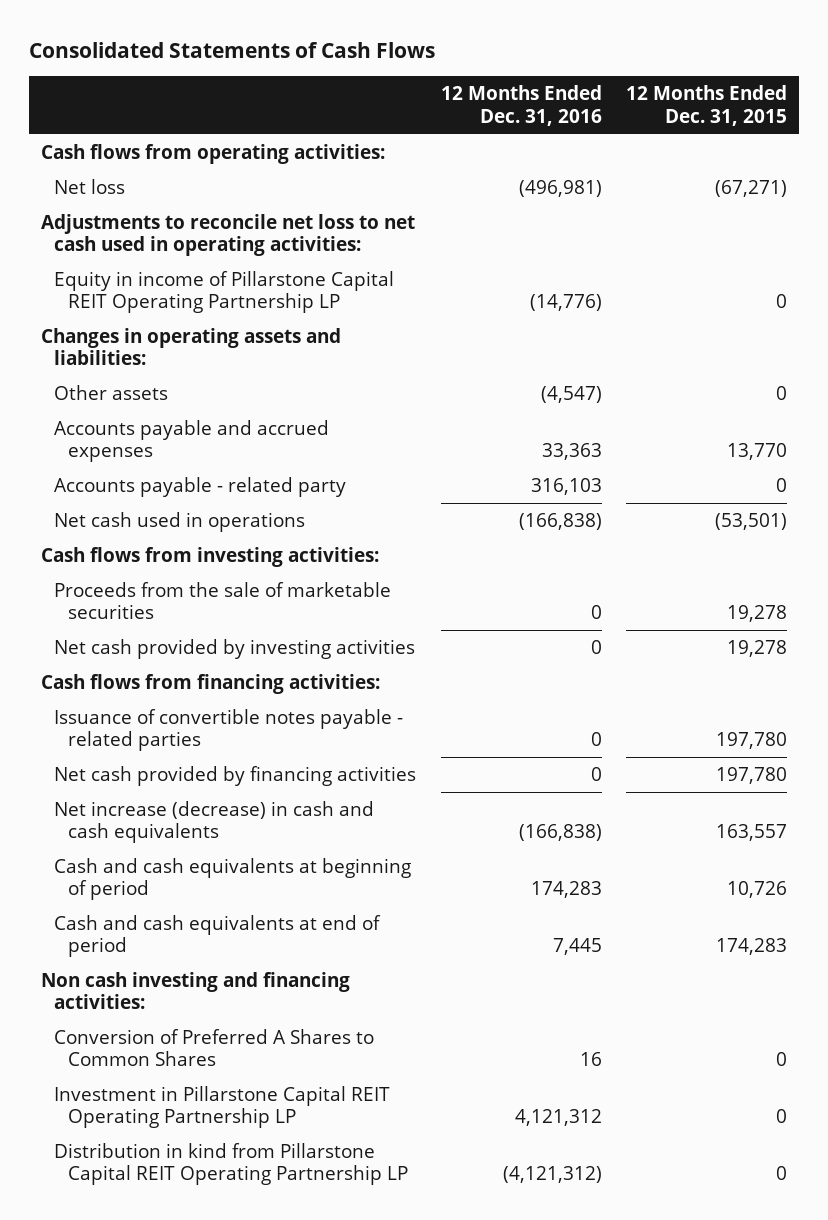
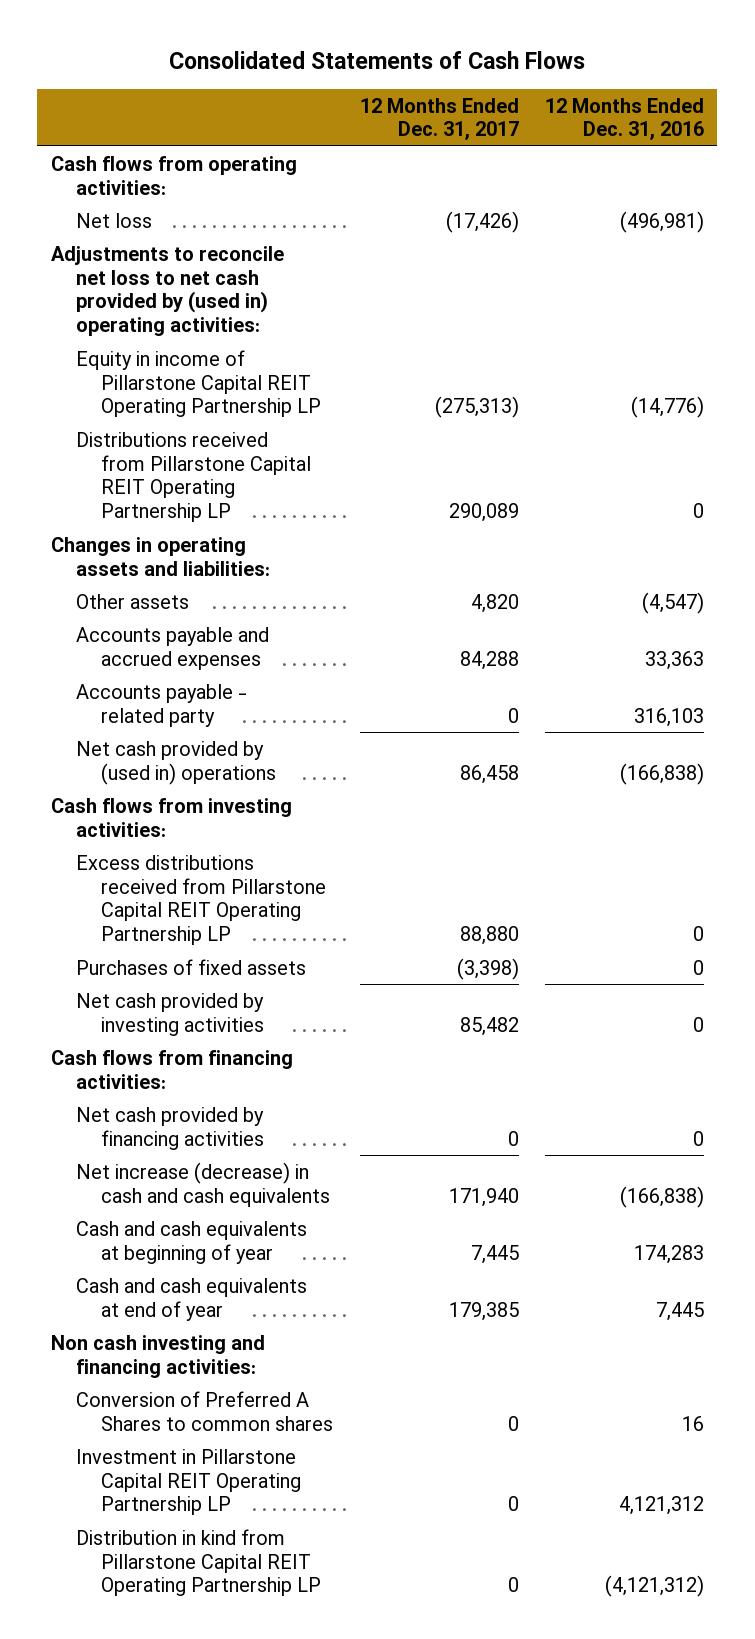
[626,85,788,126] 12 Months Ended Dec. 31, 2015 -> none
none -> [359,97,519,141] 12 Months Ended Dec. 31, 2017
[41,214,416,257] Adjustments to reconcile net loss to net cash used in operating activities: -> [50,245,284,337] Adjustments to reconcile net loss to net cash provided by (used in) operating activities:
none -> [75,431,312,523] Distributions received from Pillarstone Capital REIT Operating Partnership LP
[54,512,306,533] Net cash used in operations -> [75,740,277,785] Net cash provided by (used in) operations
[54,582,392,620] Proceeds from the sale of marketable securities -> none
none -> [75,854,327,946] Excess distributions received from Pillarstone Capital REIT Operating Partnership LP
none -> [75,958,306,975] Purchases of fixed assets
[54,709,404,752] Issuance of convertible notes payable - related parties -> none
[54,858,412,901] Cash and cash equivalents at beginning of period -> [75,1220,307,1264] Cash and cash equivalents at beginning of year
[54,915,382,958] Cash and cash equivalents at end of period -> [75,1277,307,1321] Cash and cash equivalents at end of year
[54,1029,375,1067] Conversion of Preferred A Shares to Common Shares -> [75,1390,334,1431] Conversion of Preferred A Shares to common shares

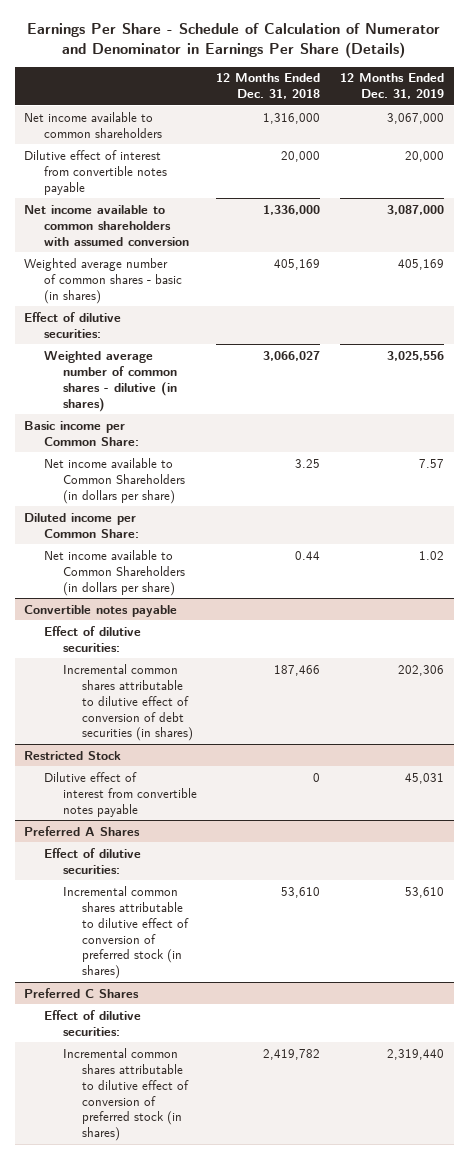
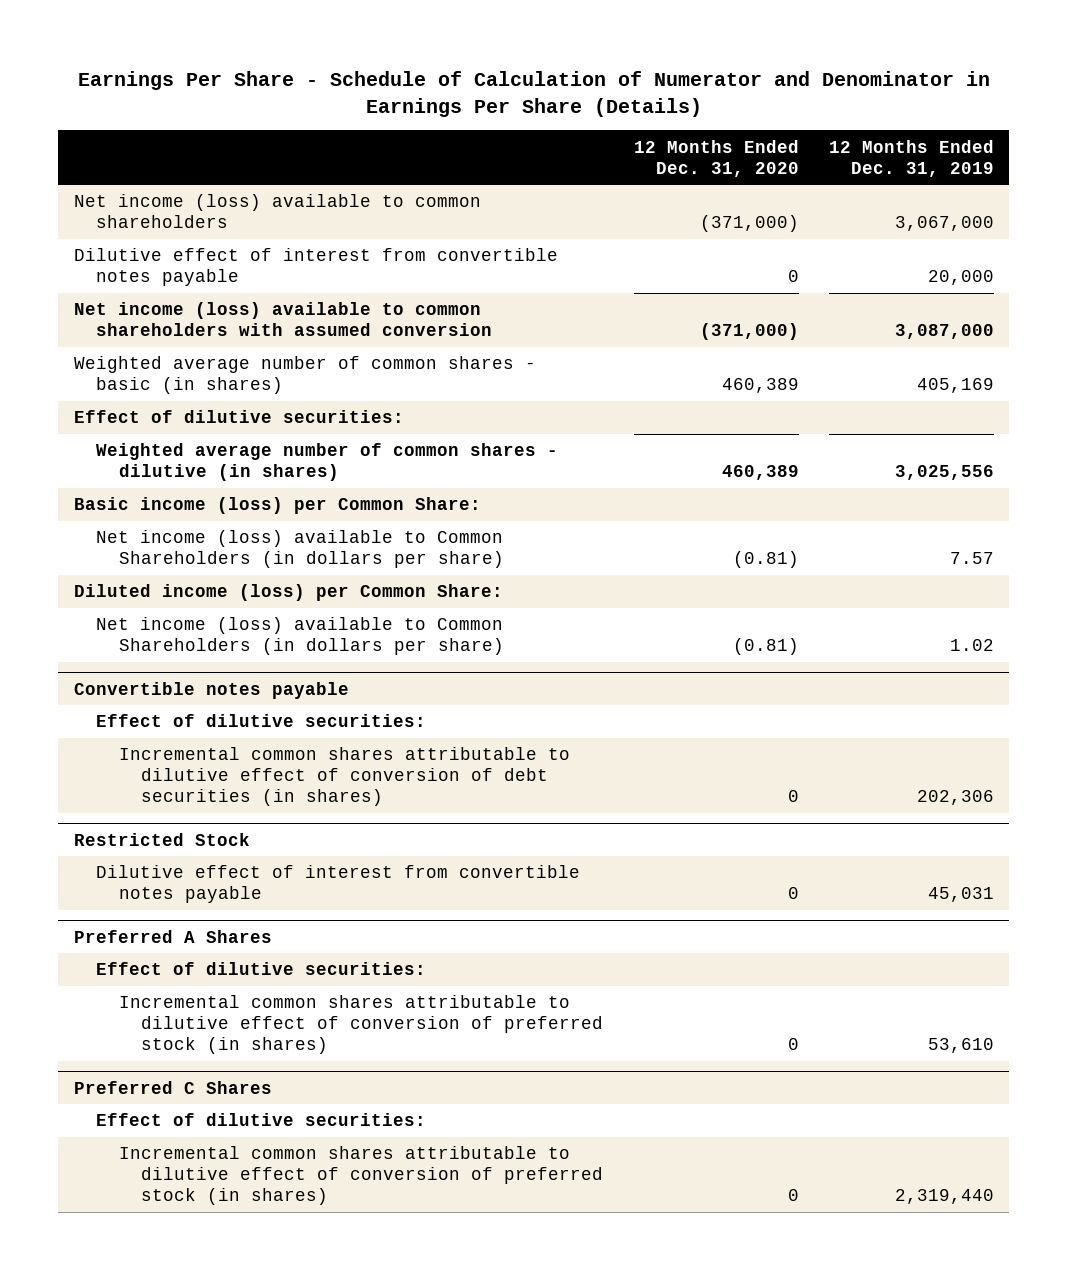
[216,73,321,100] 12 Months Ended Dec. 31, 2018 -> none
none -> [633,139,799,177] 12 Months Ended Dec. 31, 2020
[24,111,162,138] Net income available to common shareholders -> [73,194,481,229] Net income (loss) available to common shareholders
[24,204,189,246] Net income available to common shareholders with assumed conversion -> [73,302,493,337] Net income (loss) available to common shareholders with assumed conversion
[24,420,139,446] Basic income per Common Share: -> [73,497,481,515] Basic income (loss) per Common Share:
[43,457,185,504] Net income available to Common Shareholders (in dollars per share) -> [96,530,504,569] Net income (loss) available to Common Shareholders (in dollars per share)
[24,512,139,538] Diluted income per Common Share: -> [73,584,503,602] Diluted income (loss) per Common Share:
[43,549,185,596] Net income available to Common Shareholders (in dollars per share) -> [96,617,504,656] Net income (loss) available to Common Shareholders (in dollars per share)

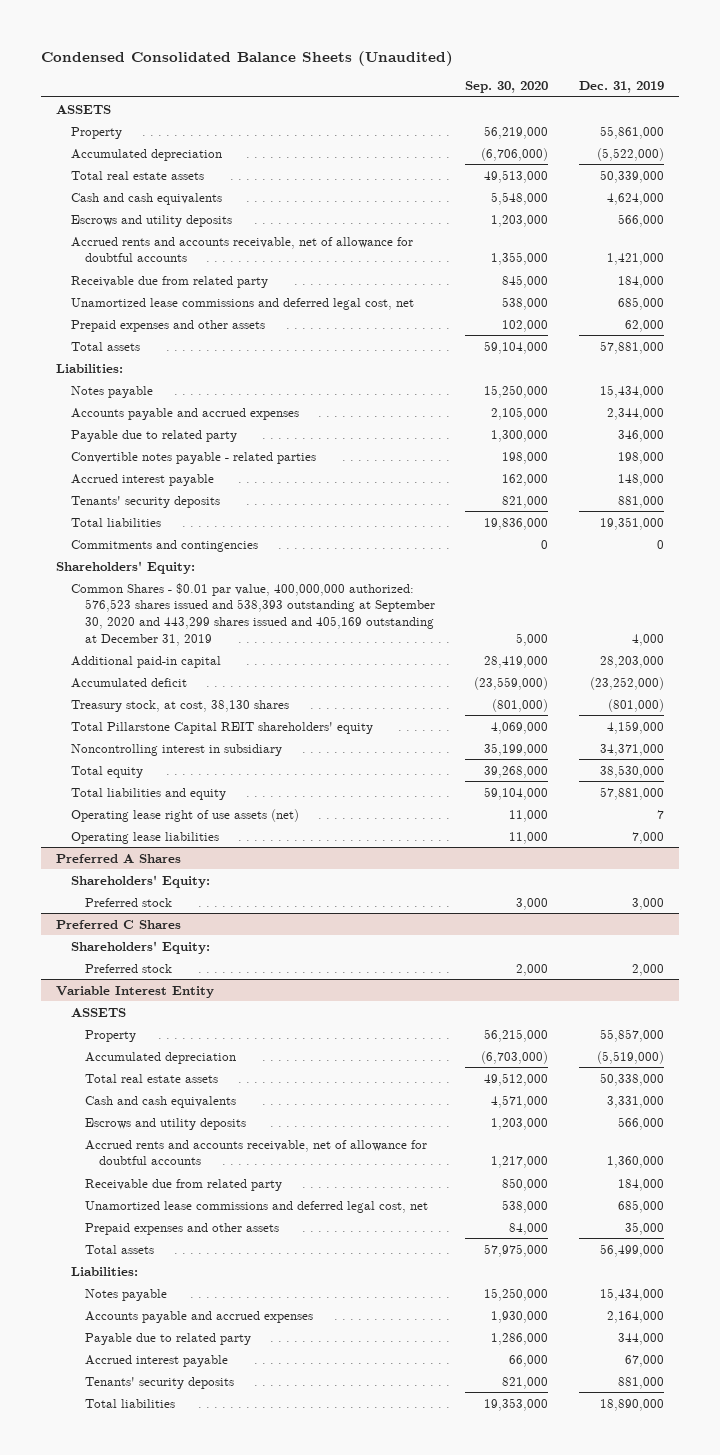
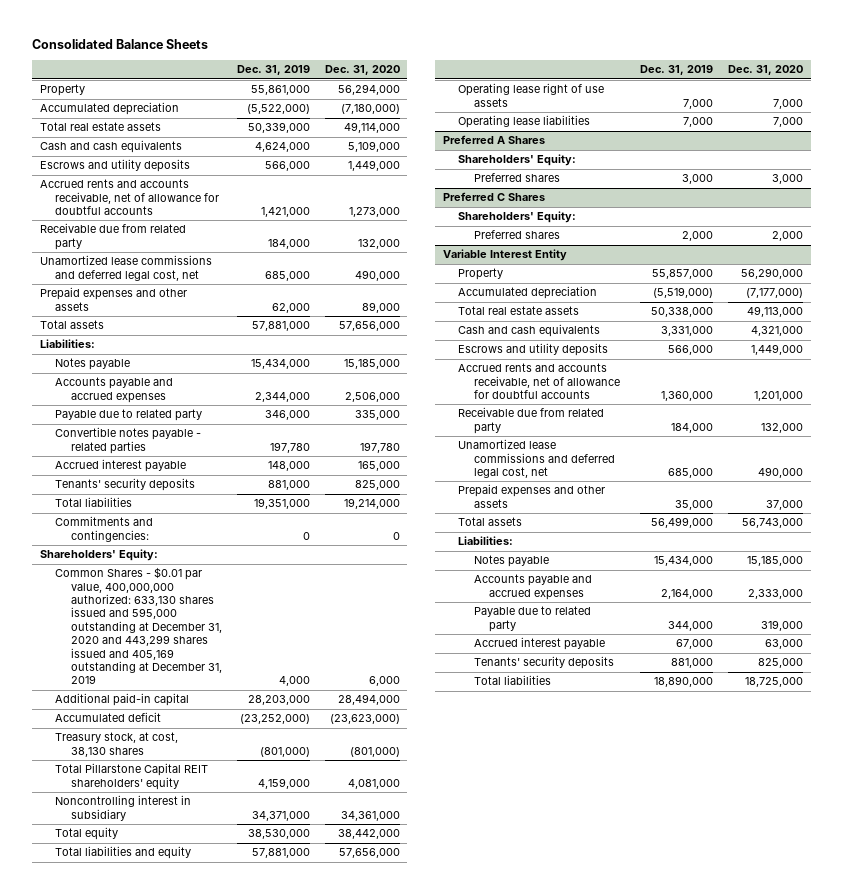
[41,50,454,66] Condensed Consolidated Balance Sheets (Unaudited) -> [31,39,208,50] Consolidated Balance Sheets
[465,81,549,94] Sep. 30, 2020 -> none
none -> [324,65,400,76] Dec. 31, 2020
[56,104,112,114] ASSETS -> none
[617,451,664,464] 198,000 -> [269,441,310,453] 197,780
[70,539,258,552] Commitments and contingencies -> [55,516,154,542] Commitments and contingencies:
[70,582,435,646] Common Shares - $0.01 par value, 400,000,000 authorized: 576,523 shares issued and 538,393 outstanding at September 30, 2020 and 443,299 shares issued and 405,169 outstanding at December 31, 2019 -> [55,567,222,685] Common Shares - $0.01 par value, 400,000,000 authorized: 633,130 shares issued and 595,000 outstanding at December 31, 2020 and 443,299 shares issued and 405,169 outstanding at December 31, 2019
[70,808,299,822] Operating lease right of use assets (net) -> [458,83,605,107] Operating lease right of use assets
[656,809,664,819] 7 -> [682,98,713,109] 7,000
[84,897,172,907] Preferred stock -> [473,173,560,183] Preferred shares
[84,963,172,973] Preferred stock -> [473,230,560,240] Preferred shares
[70,1007,126,1017] ASSETS -> none

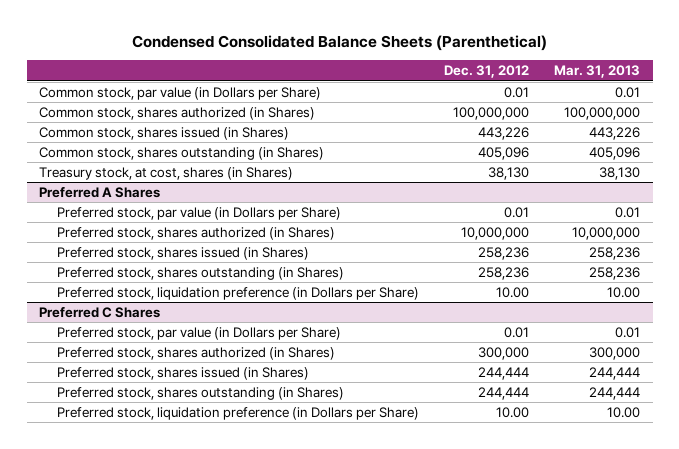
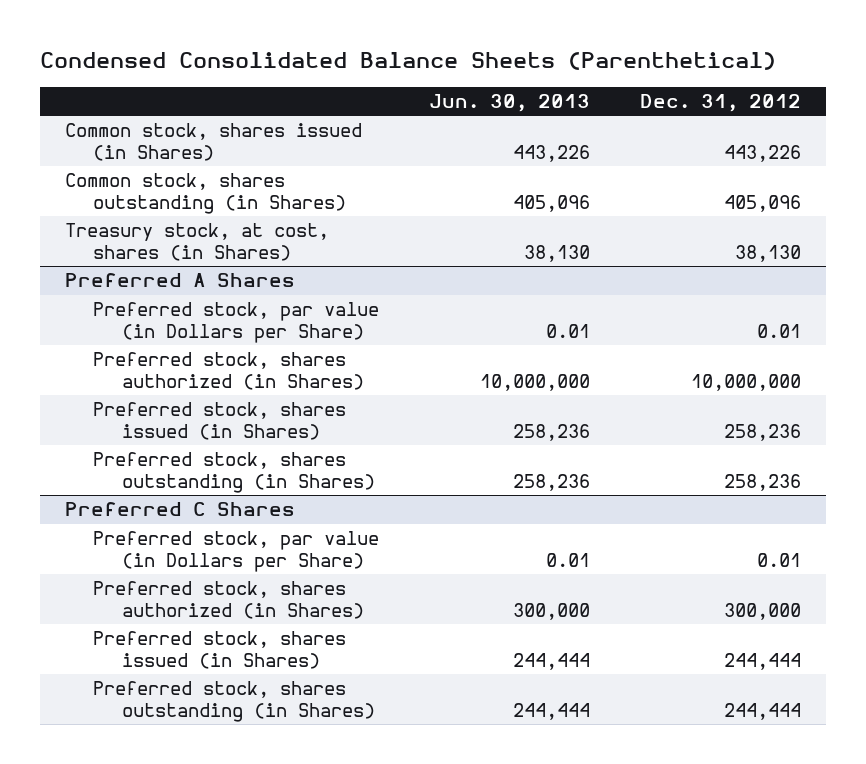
[554,65,641,79] Mar. 31, 2013 -> none
none -> [429,93,591,112] Jun. 30, 2013
[39,86,322,100] Common stock, par value (in Dollars per Share) -> none
[39,106,316,120] Common stock, shares authorized (in Shares) -> none
[56,286,419,300] Preferred stock, liquidation preference (in Dollars per Share) -> none
[56,406,419,420] Preferred stock, liquidation preference (in Dollars per Share) -> none

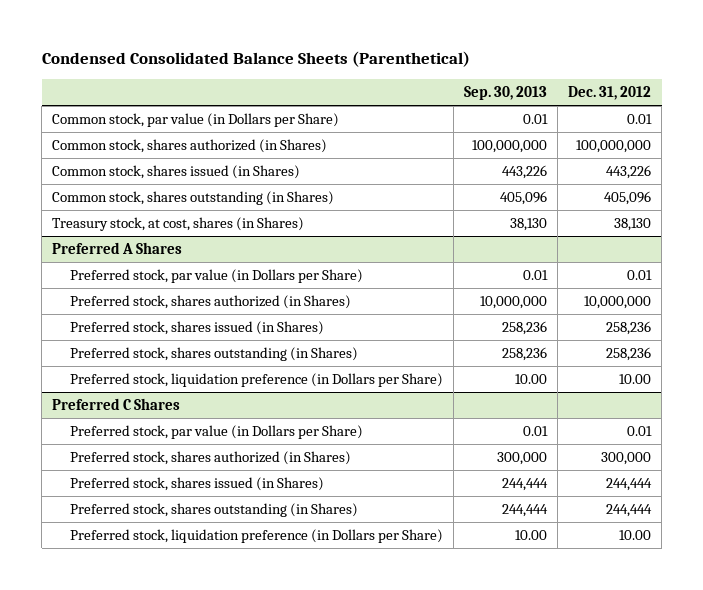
[429,93,591,112] Jun. 30, 2013 -> none
none -> [464,86,548,101] Sep. 30, 2013
none -> [52,113,340,128] Common stock, par value (in Dollars per Share)
none -> [52,139,328,154] Common stock, shares authorized (in Shares)
none -> [69,373,443,388] Preferred stock, liquidation preference (in Dollars per Share)
none -> [69,529,443,544] Preferred stock, liquidation preference (in Dollars per Share)

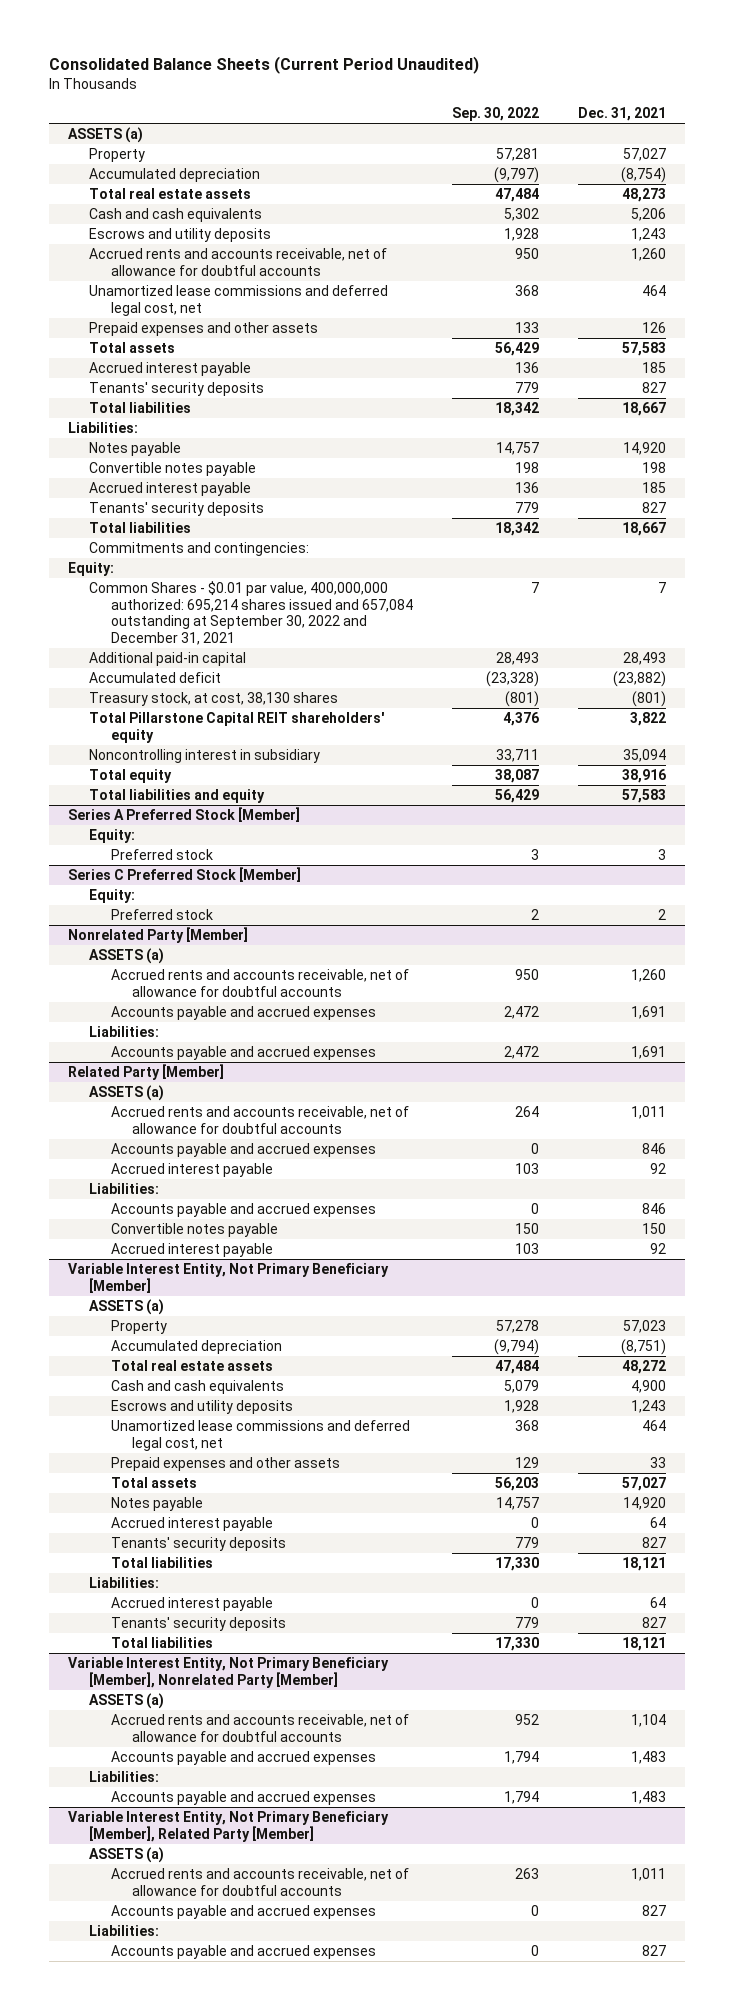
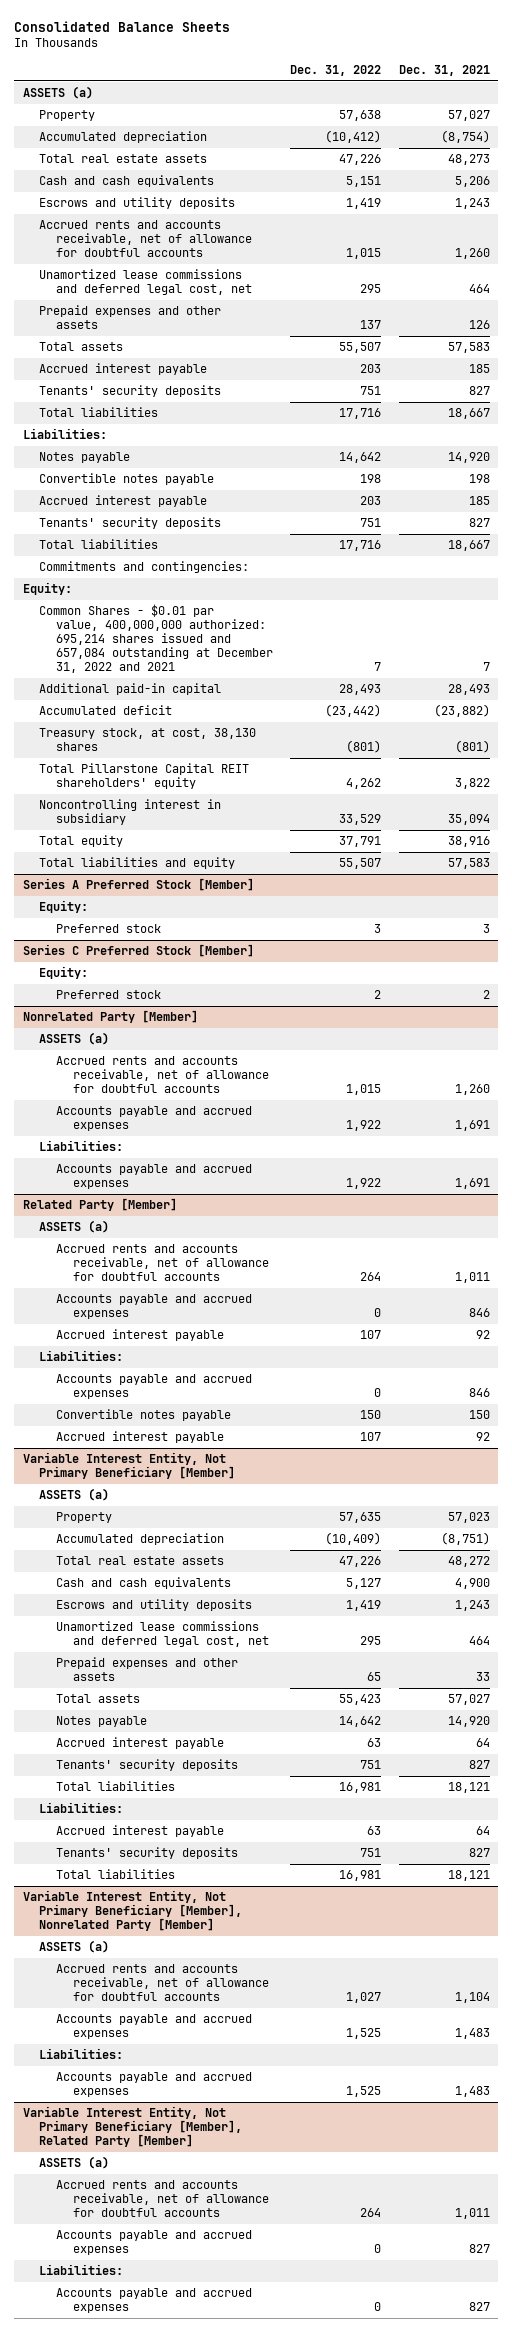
[48,56,479,75] Consolidated Balance Sheets (Current Period Unaudited) -> [14,20,231,32] Consolidated Balance Sheets
[451,107,539,122] Sep. 30, 2022 -> none
none -> [290,65,382,77] Dec. 31, 2022
[89,581,413,645] Common Shares - $0.01 par value, 400,000,000 authorized: 695,214 shares issued and 657,084 outstanding at September 30, 2022 and December 31, 2021 -> [39,604,274,673] Common Shares - $0.01 par value, 400,000,000 authorized: 695,214 shares issued and 657,084 outstanding at December 31, 2022 and 2021

